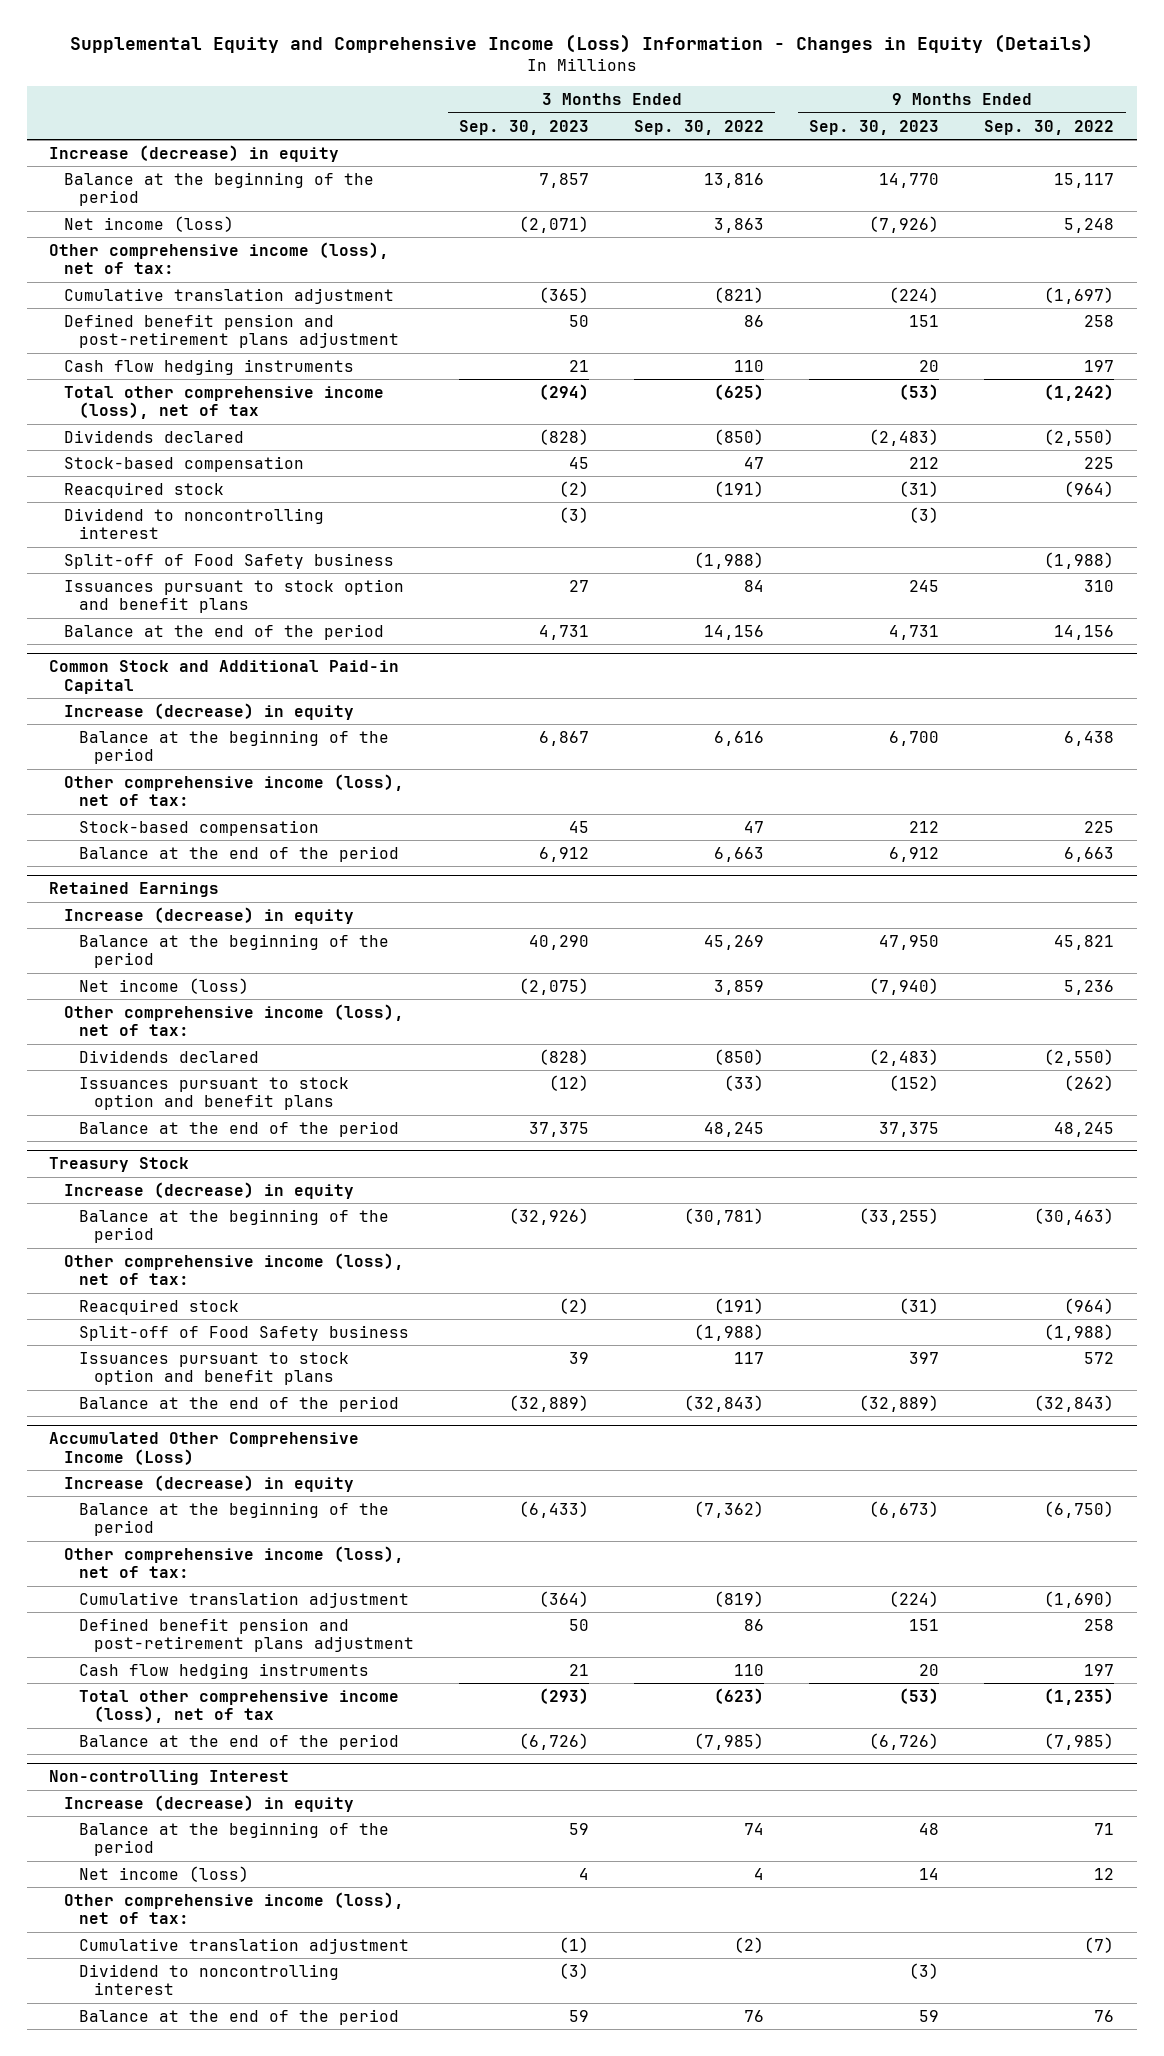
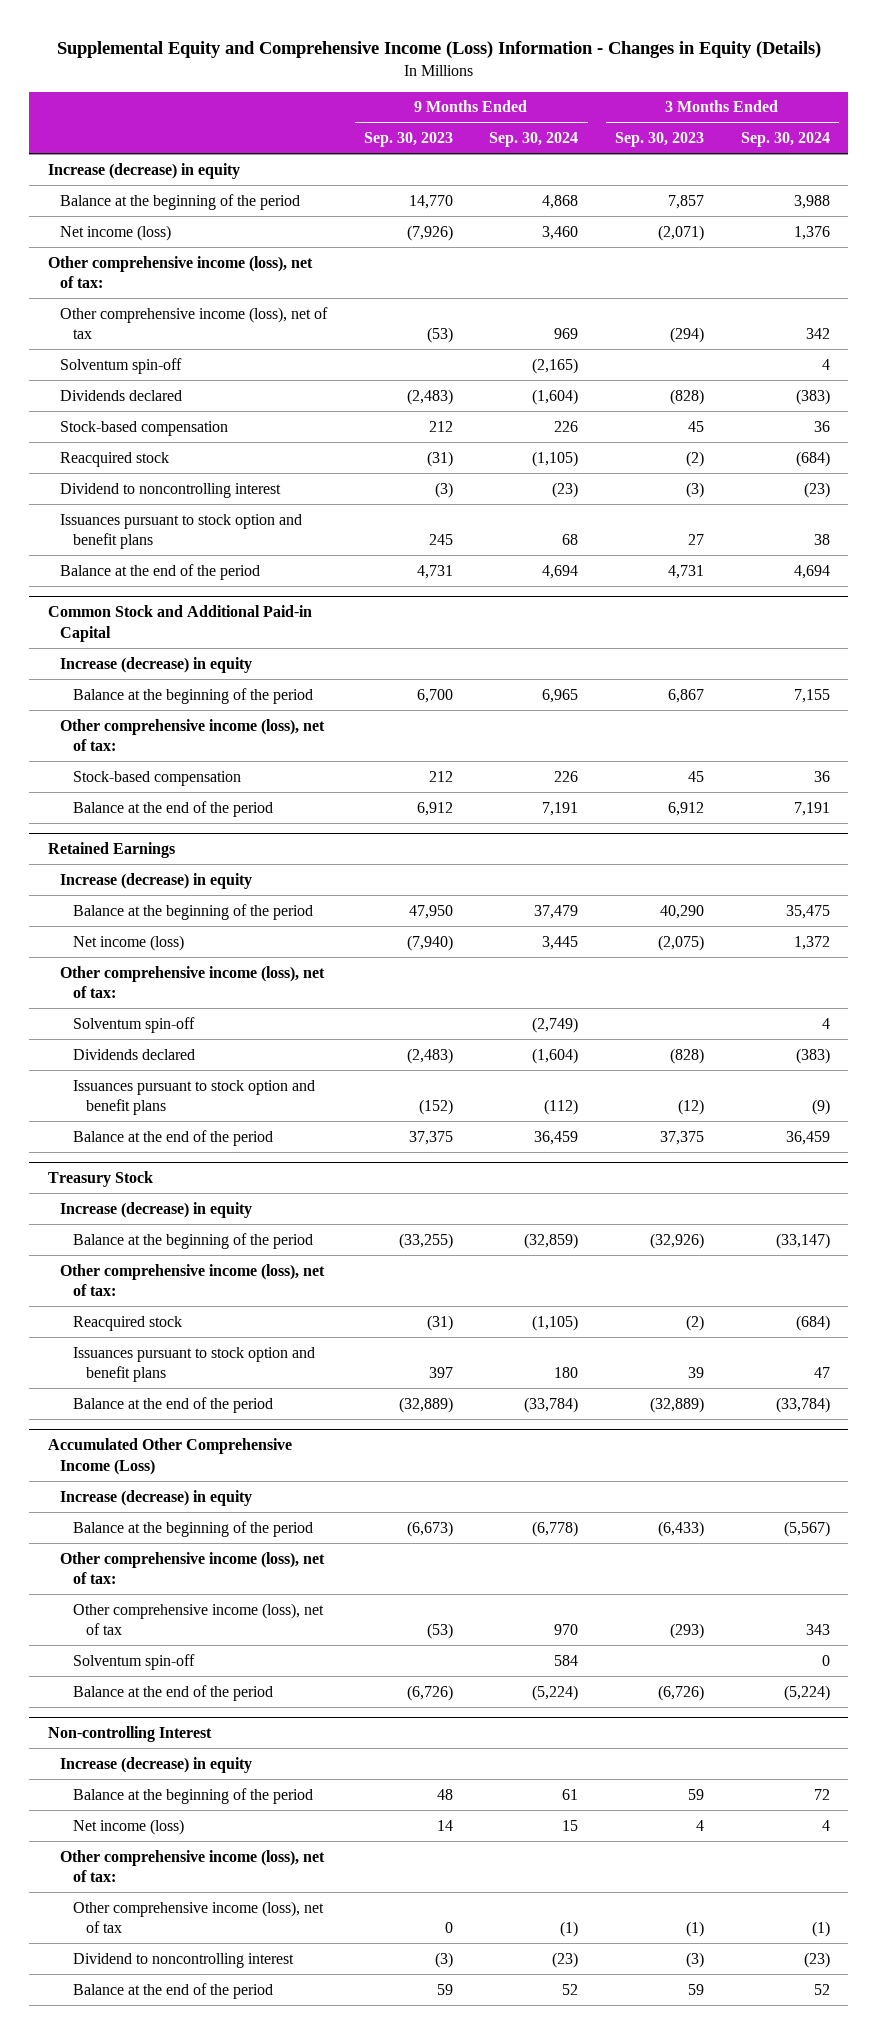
[634,119,765,135] Sep. 30, 2022 -> none
[984,119,1115,135] Sep. 30, 2022 -> none
none -> [489,132,579,148] Sep. 30, 2024
none -> [740,132,830,148] Sep. 30, 2024
[64,287,395,304] Cumulative translation adjustment -> none
[64,313,399,349] Defined benefit pension and post-retirement plans adjustment -> none
[64,358,355,375] Cash flow hedging instruments -> none
[64,385,385,420] Total other comprehensive income (loss), net of tax -> [60,306,329,340] Other comprehensive income (loss), net of tax
none -> [60,357,183,374] Solventum spin-off
[64,552,395,569] Split-off of Food Safety business -> none
none -> [72,1016,195,1033] Solventum spin-off
[78,1324,409,1341] Split-off of Food Safety business -> none
[78,1591,409,1608] Cumulative translation adjustment -> none
[78,1617,414,1653] Defined benefit pension and post-retirement plans adjustment -> none
[78,1662,369,1679] Cash flow hedging instruments -> none
[78,1689,399,1724] Total other comprehensive income (loss), net of tax -> [72,1602,324,1636] Other comprehensive income (loss), net of tax
none -> [72,1653,195,1670] Solventum spin-off
[78,1937,409,1954] Cumulative translation adjustment -> none
none -> [72,1900,324,1934] Other comprehensive income (loss), net of tax

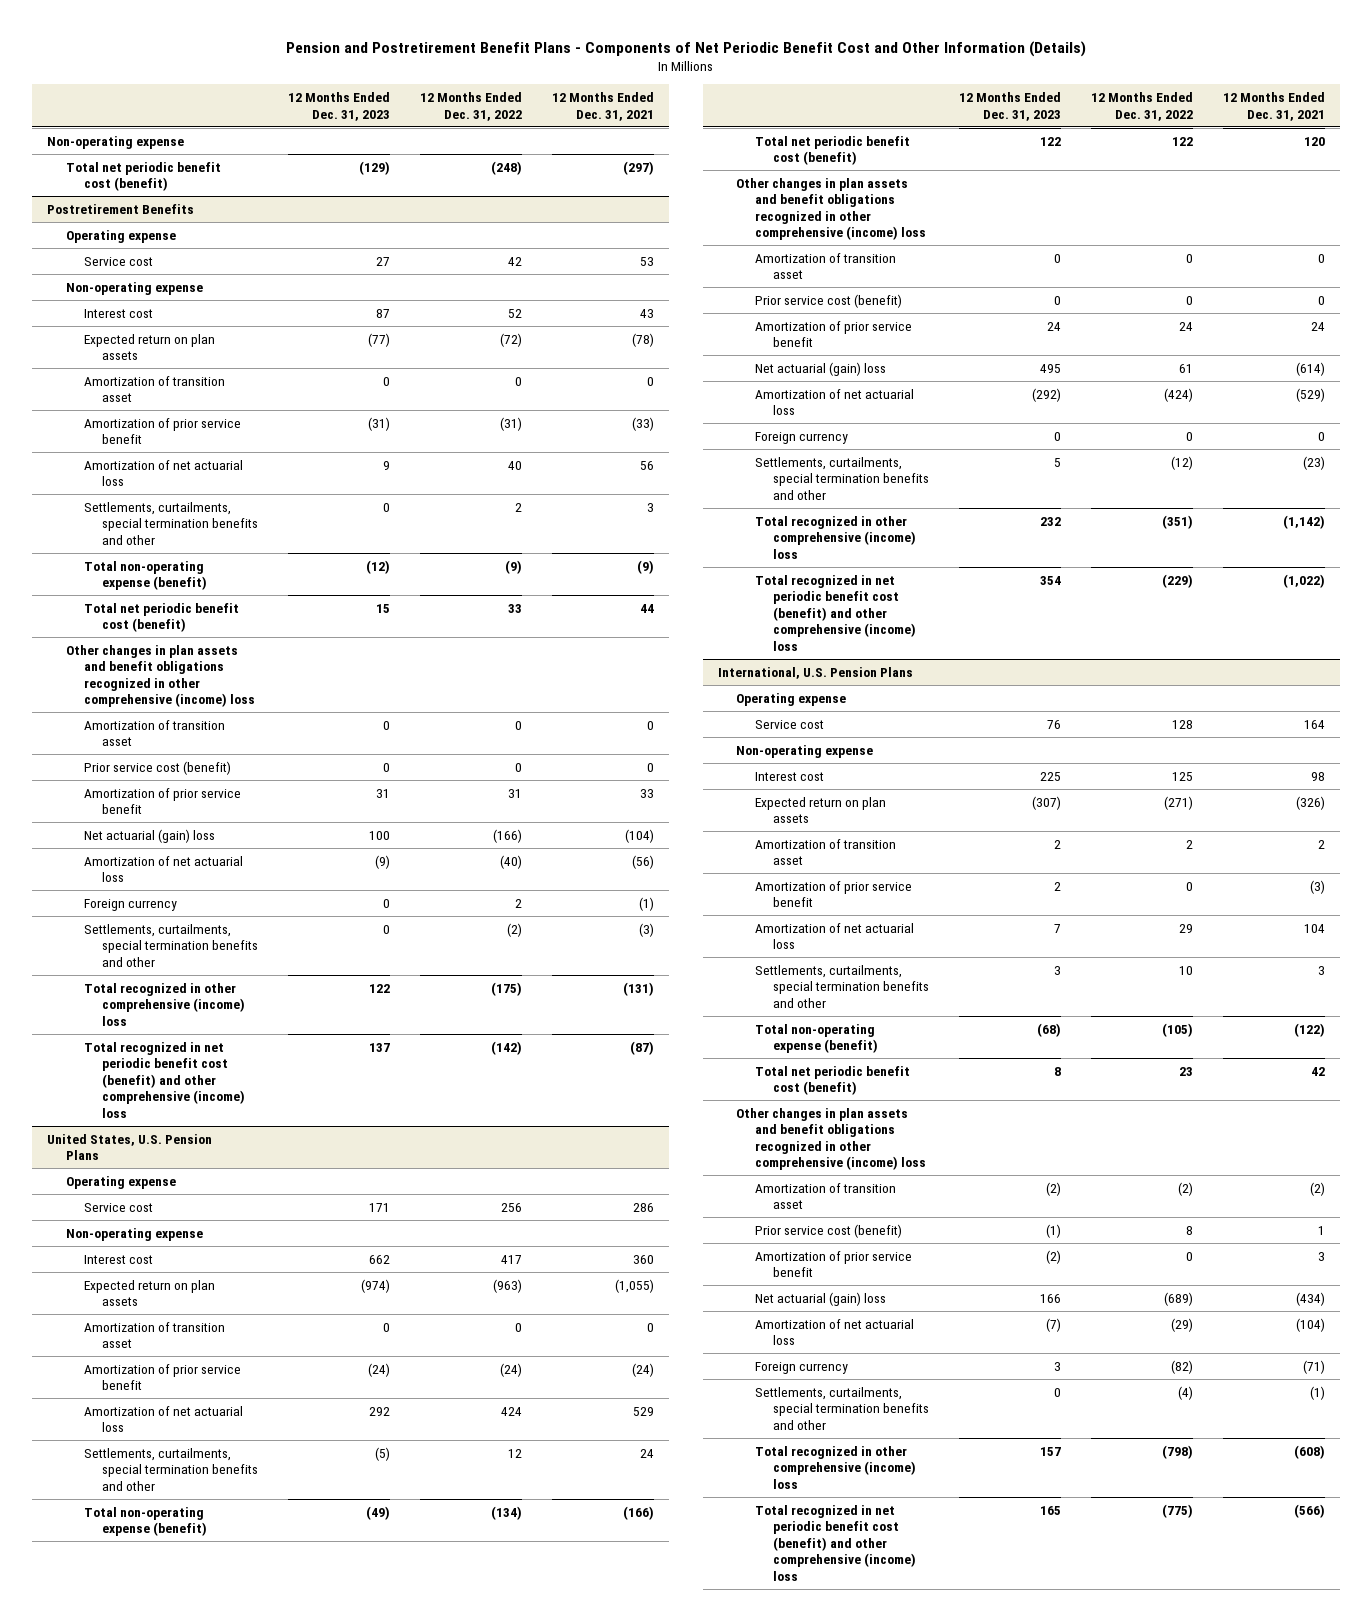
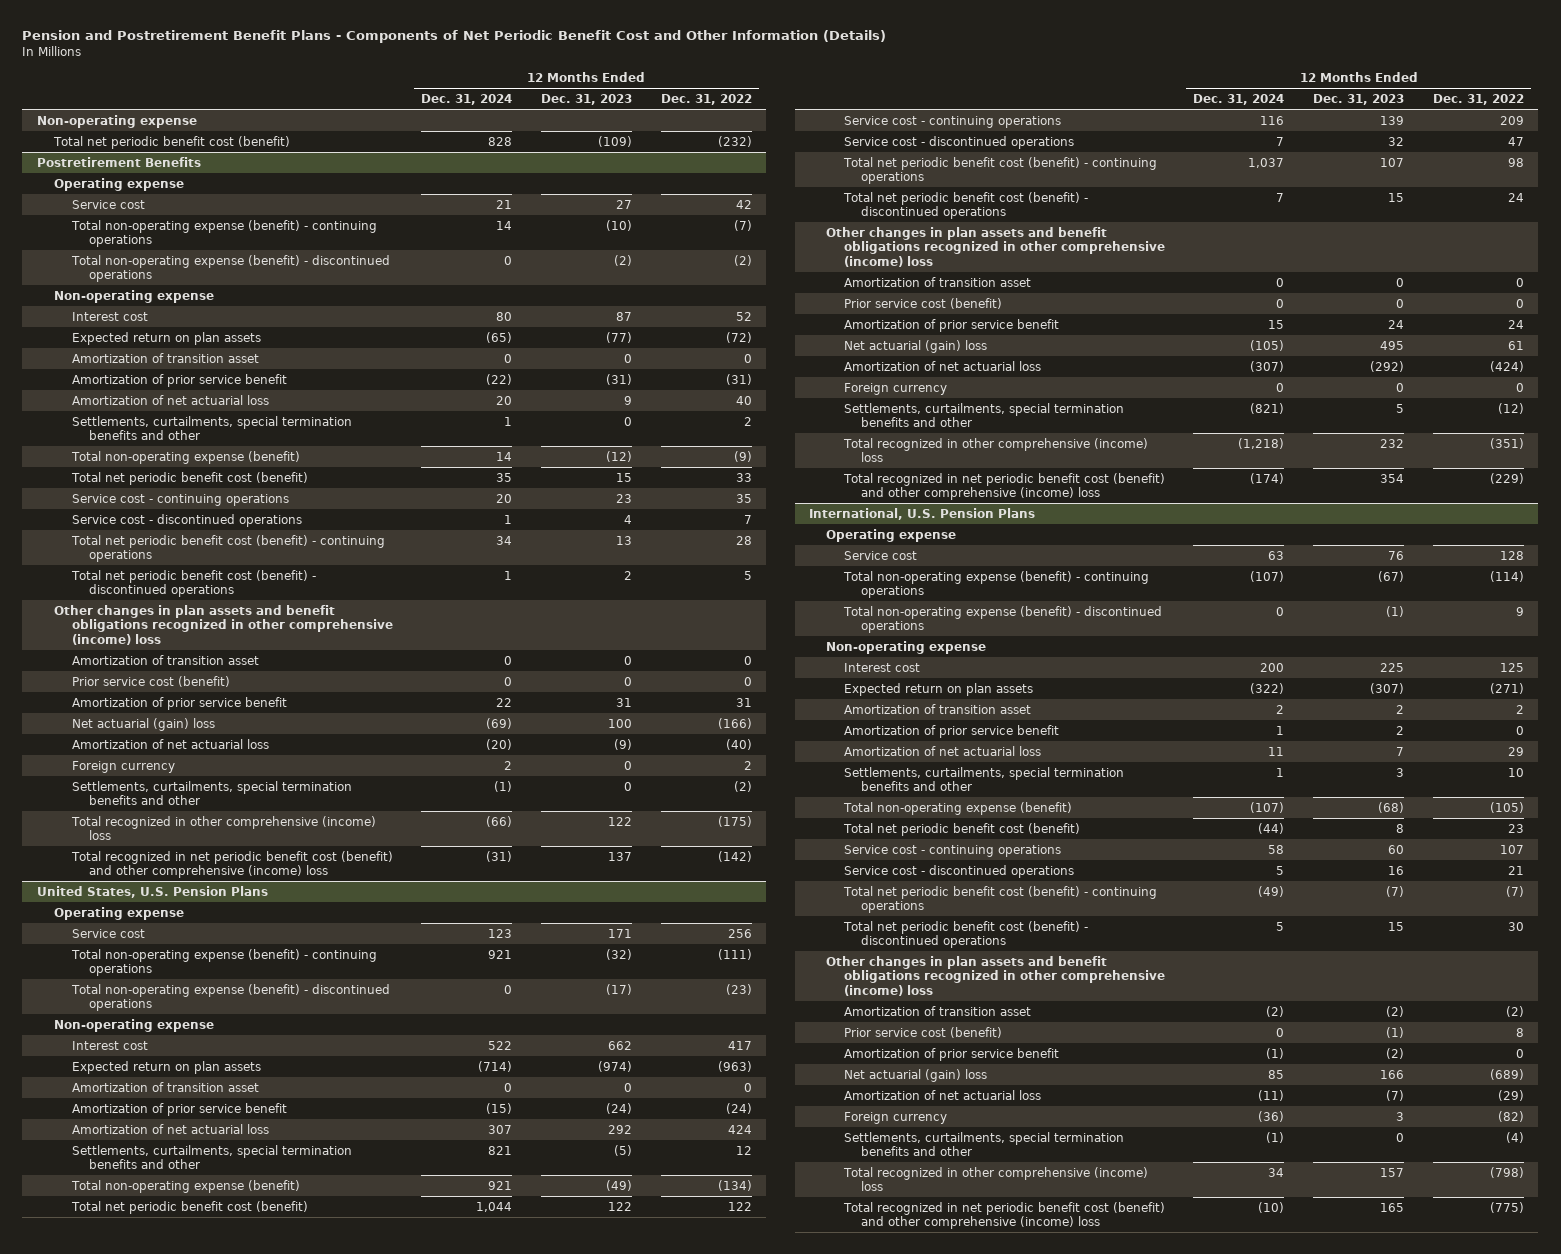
[552,92,655,121] 12 Months Ended Dec. 31, 2021 -> none
none -> [421,93,513,105] Dec. 31, 2024
[359,160,391,175] (129) -> [597,135,632,147] (109)
[491,160,523,175] (248) -> [717,135,752,147] (232)
none -> [70,219,377,248] Total non-operating expense (benefit) - continuing operations
none -> [70,254,390,283] Total non-operating expense (benefit) - discontinued operations
none -> [71,493,289,506] Service cost - continuing operations
none -> [71,513,302,527] Service cost - discontinued operations
none -> [70,534,385,563] Total net periodic benefit cost (benefit) - continuing operations
none -> [70,569,316,598] Total net periodic benefit cost (benefit) - discontinued operations
none -> [70,948,377,977] Total non-operating expense (benefit) - continuing operations
none -> [70,983,390,1012] Total non-operating expense (benefit) - discontinued operations
none -> [843,115,1061,128] Service cost - continuing operations
none -> [843,135,1074,149] Service cost - discontinued operations
none -> [842,156,1157,185] Total net periodic benefit cost (benefit) - continuing operations
none -> [842,191,1088,220] Total net periodic benefit cost (benefit) - discontinued operations
none -> [842,570,1149,599] Total non-operating expense (benefit) - continuing operations
none -> [842,605,1162,634] Total non-operating expense (benefit) - discontinued operations
none -> [843,844,1061,857] Service cost - continuing operations
none -> [843,864,1074,878] Service cost - discontinued operations
none -> [842,885,1157,914] Total net periodic benefit cost (benefit) - continuing operations
none -> [842,920,1088,949] Total net periodic benefit cost (benefit) - discontinued operations

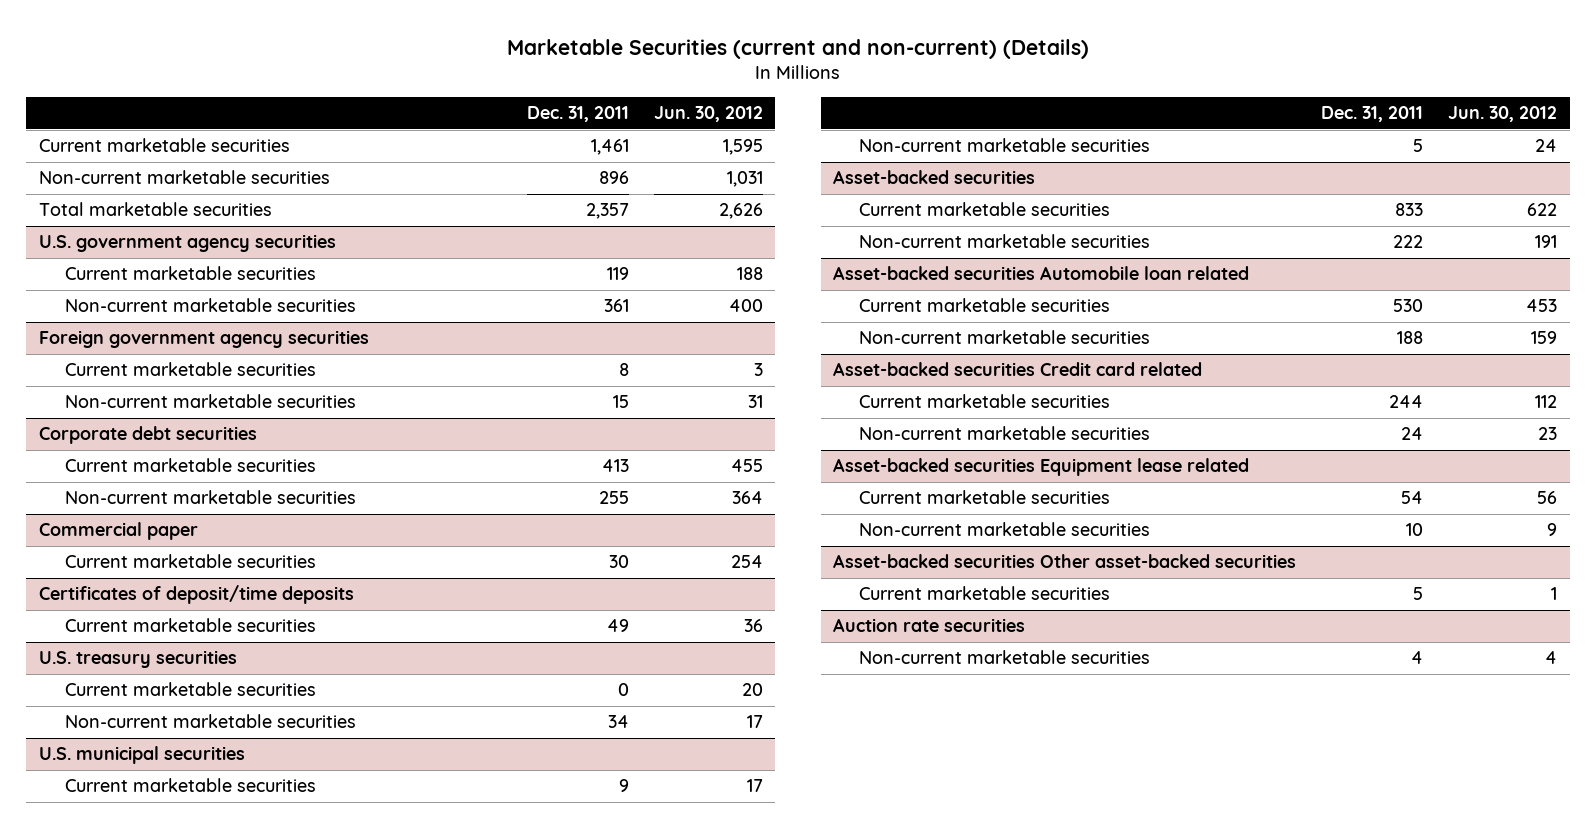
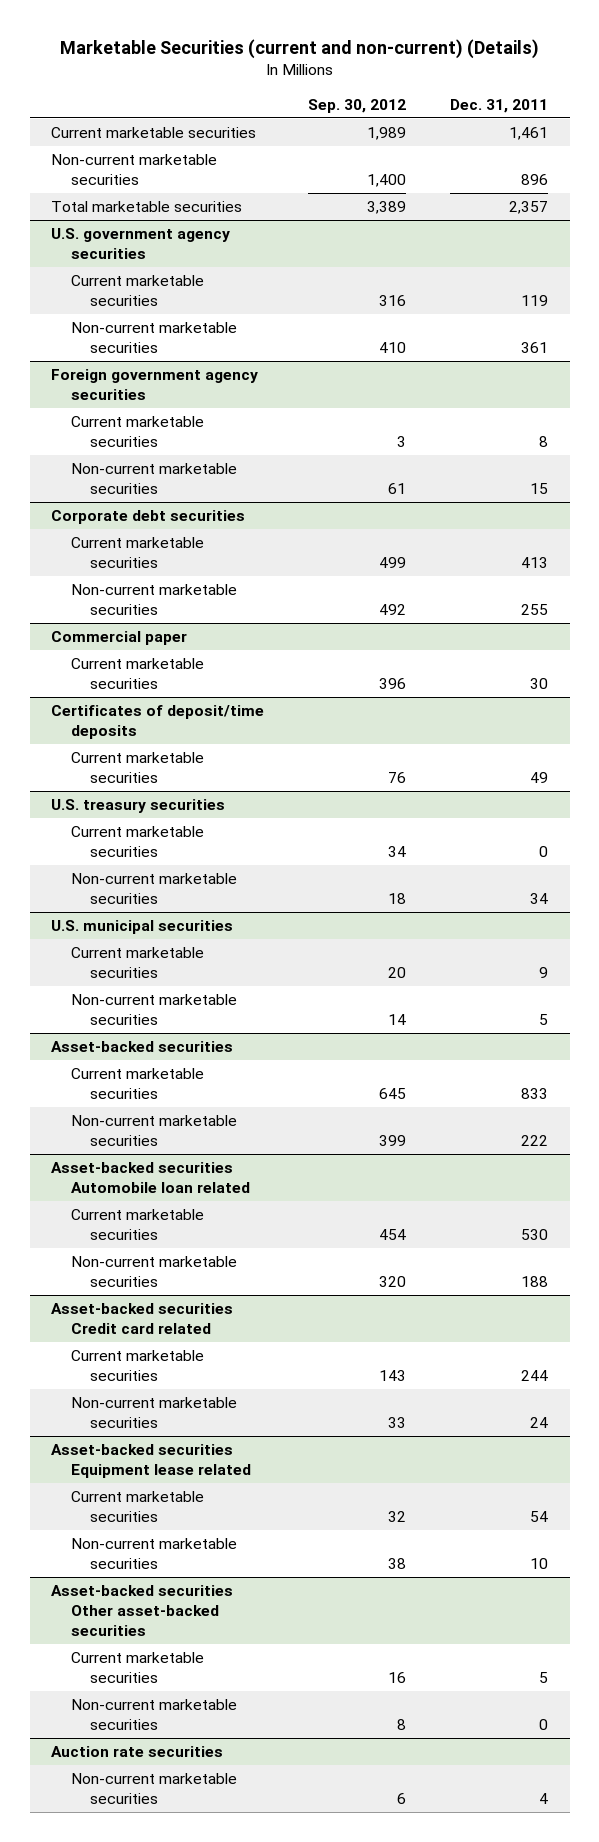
[653,106,763,123] Jun. 30, 2012 -> none
none -> [308,98,407,113] Sep. 30, 2012
none -> [70,1699,237,1731] Non-current marketable securities

